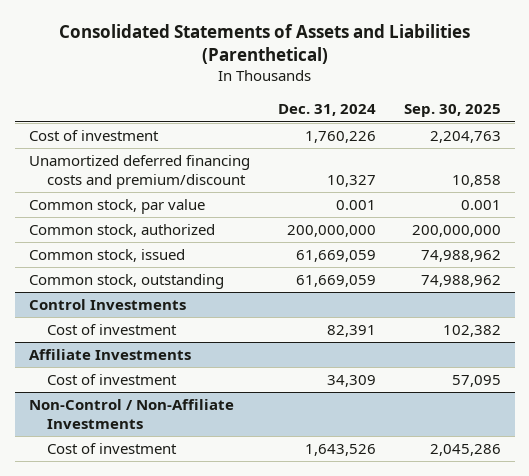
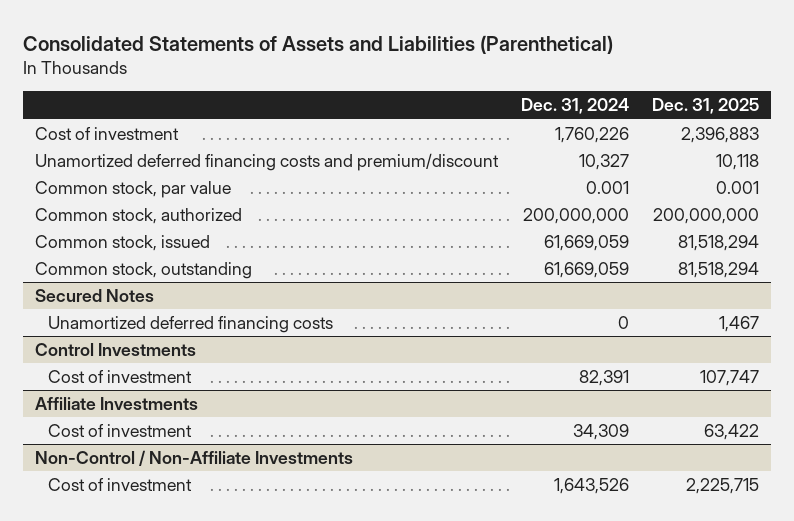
[403,104,501,118] Sep. 30, 2025 -> none
none -> [652,98,760,115] Dec. 31, 2025
none -> [35,289,155,303] Secured Notes
none -> [47,316,333,334] Unamortized deferred financing costs

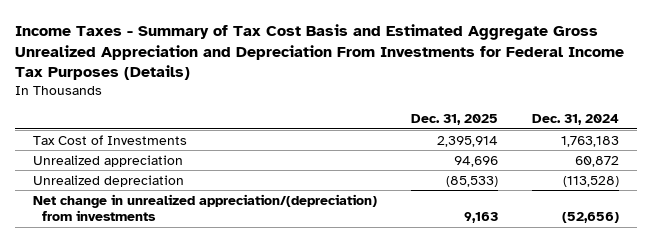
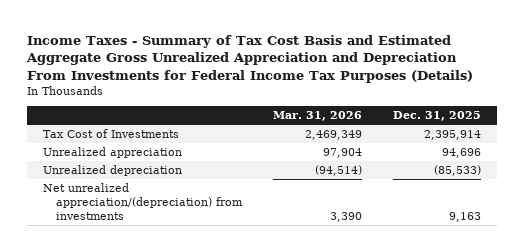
[532,114,620,126] Dec. 31, 2024 -> none
none -> [273,111,363,122] Mar. 31, 2026
[32,193,377,222] Net change in unrealized appreciation/(depreciation) from investments -> [42,183,243,220] Net unrealized appreciation/(depreciation) from investments

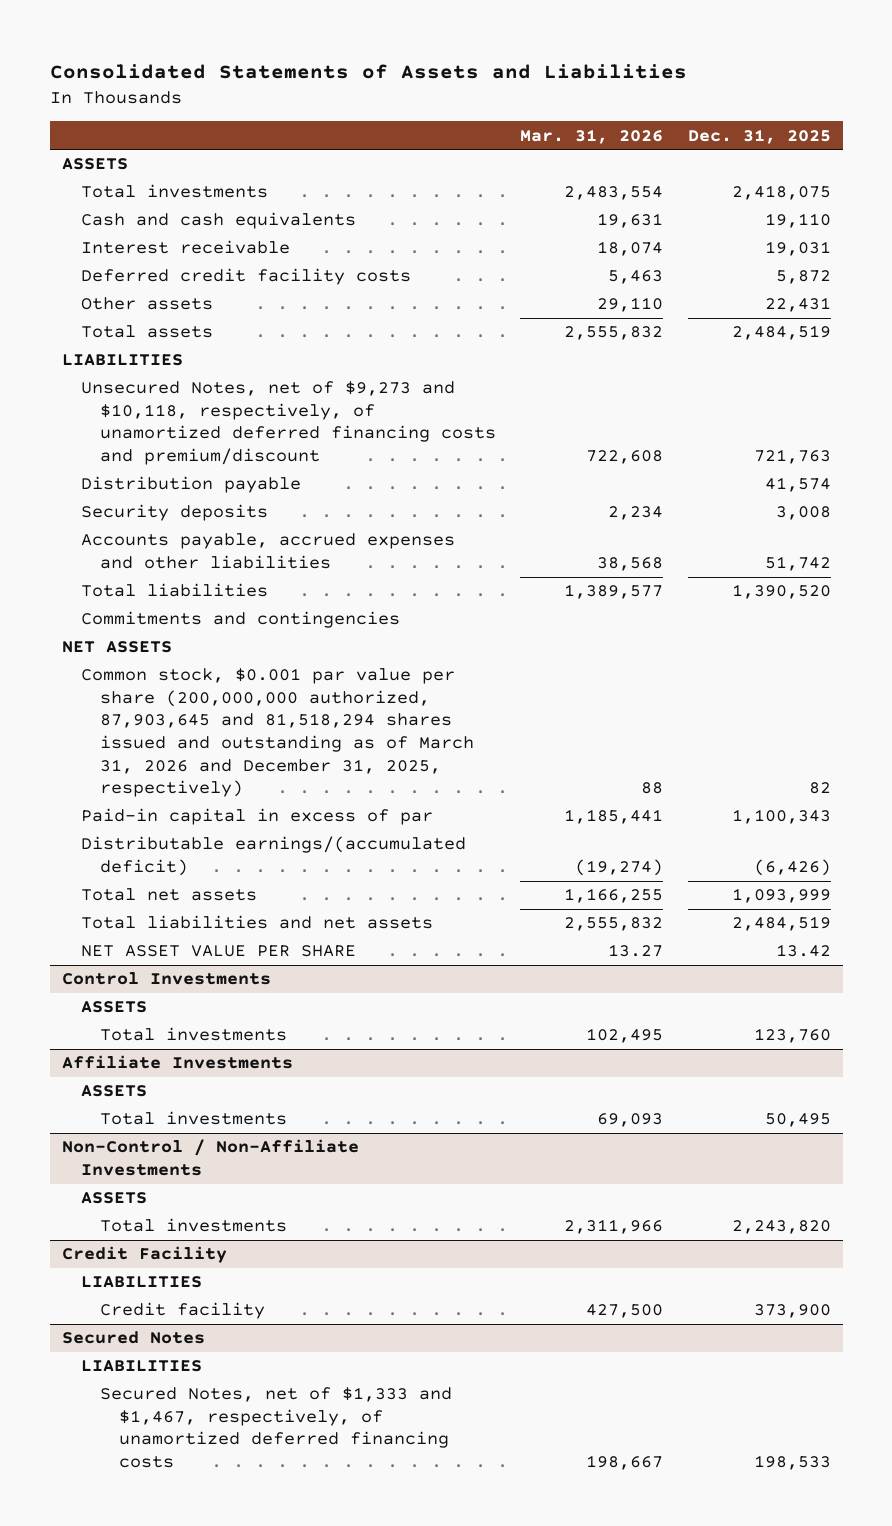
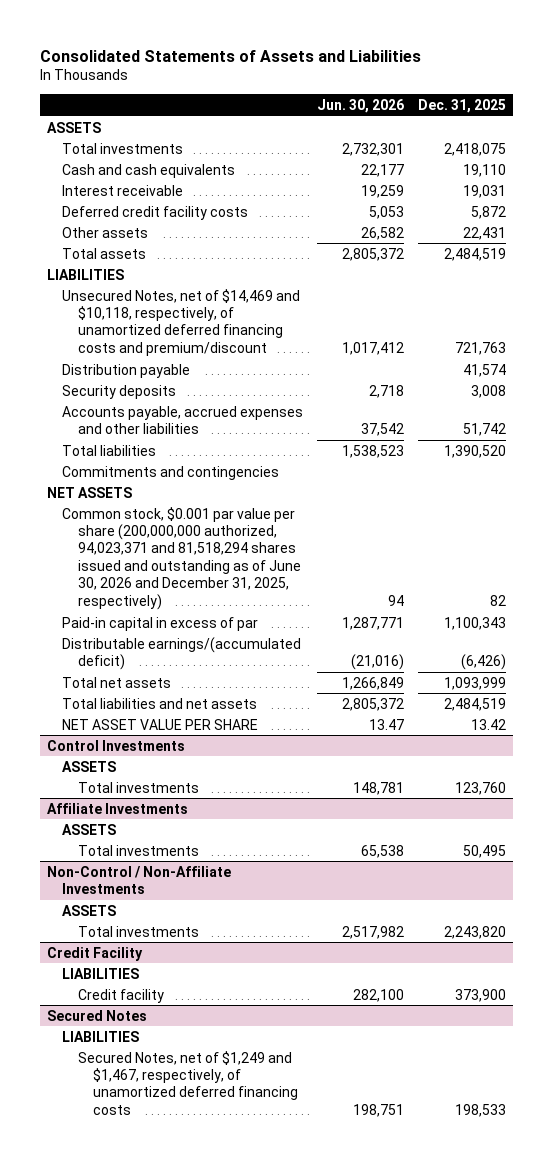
[520,128,664,144] Mar. 31, 2026 -> none
none -> [317,98,405,113] Jun. 30, 2026
[80,381,496,466] Unsecured Notes, net of $9,273 and $10,118, respectively, of unamortized deferred financing costs and premium/discount -> [62,288,301,356] Unsecured Notes, net of $14,469 and $10,118, respectively, of unamortized deferred financing costs and premium/discount
[80,668,474,798] Common stock, $0.001 par value per share (200,000,000 authorized, 87,903,645 and 81,518,294 shares issued and outstanding as of March 31, 2026 and December 31, 2025, respectively) -> [62,506,301,610] Common stock, $0.001 par value per share (200,000,000 authorized, 94,023,371 and 81,518,294 shares issued and outstanding as of June 30, 2026 and December 31, 2025, respectively)
[99,1387,452,1469] Secured Notes, net of $1,333 and $1,467, respectively, of unamortized deferred financing costs -> [77,1050,299,1115] Secured Notes, net of $1,249 and $1,467, respectively, of unamortized deferred financing costs

